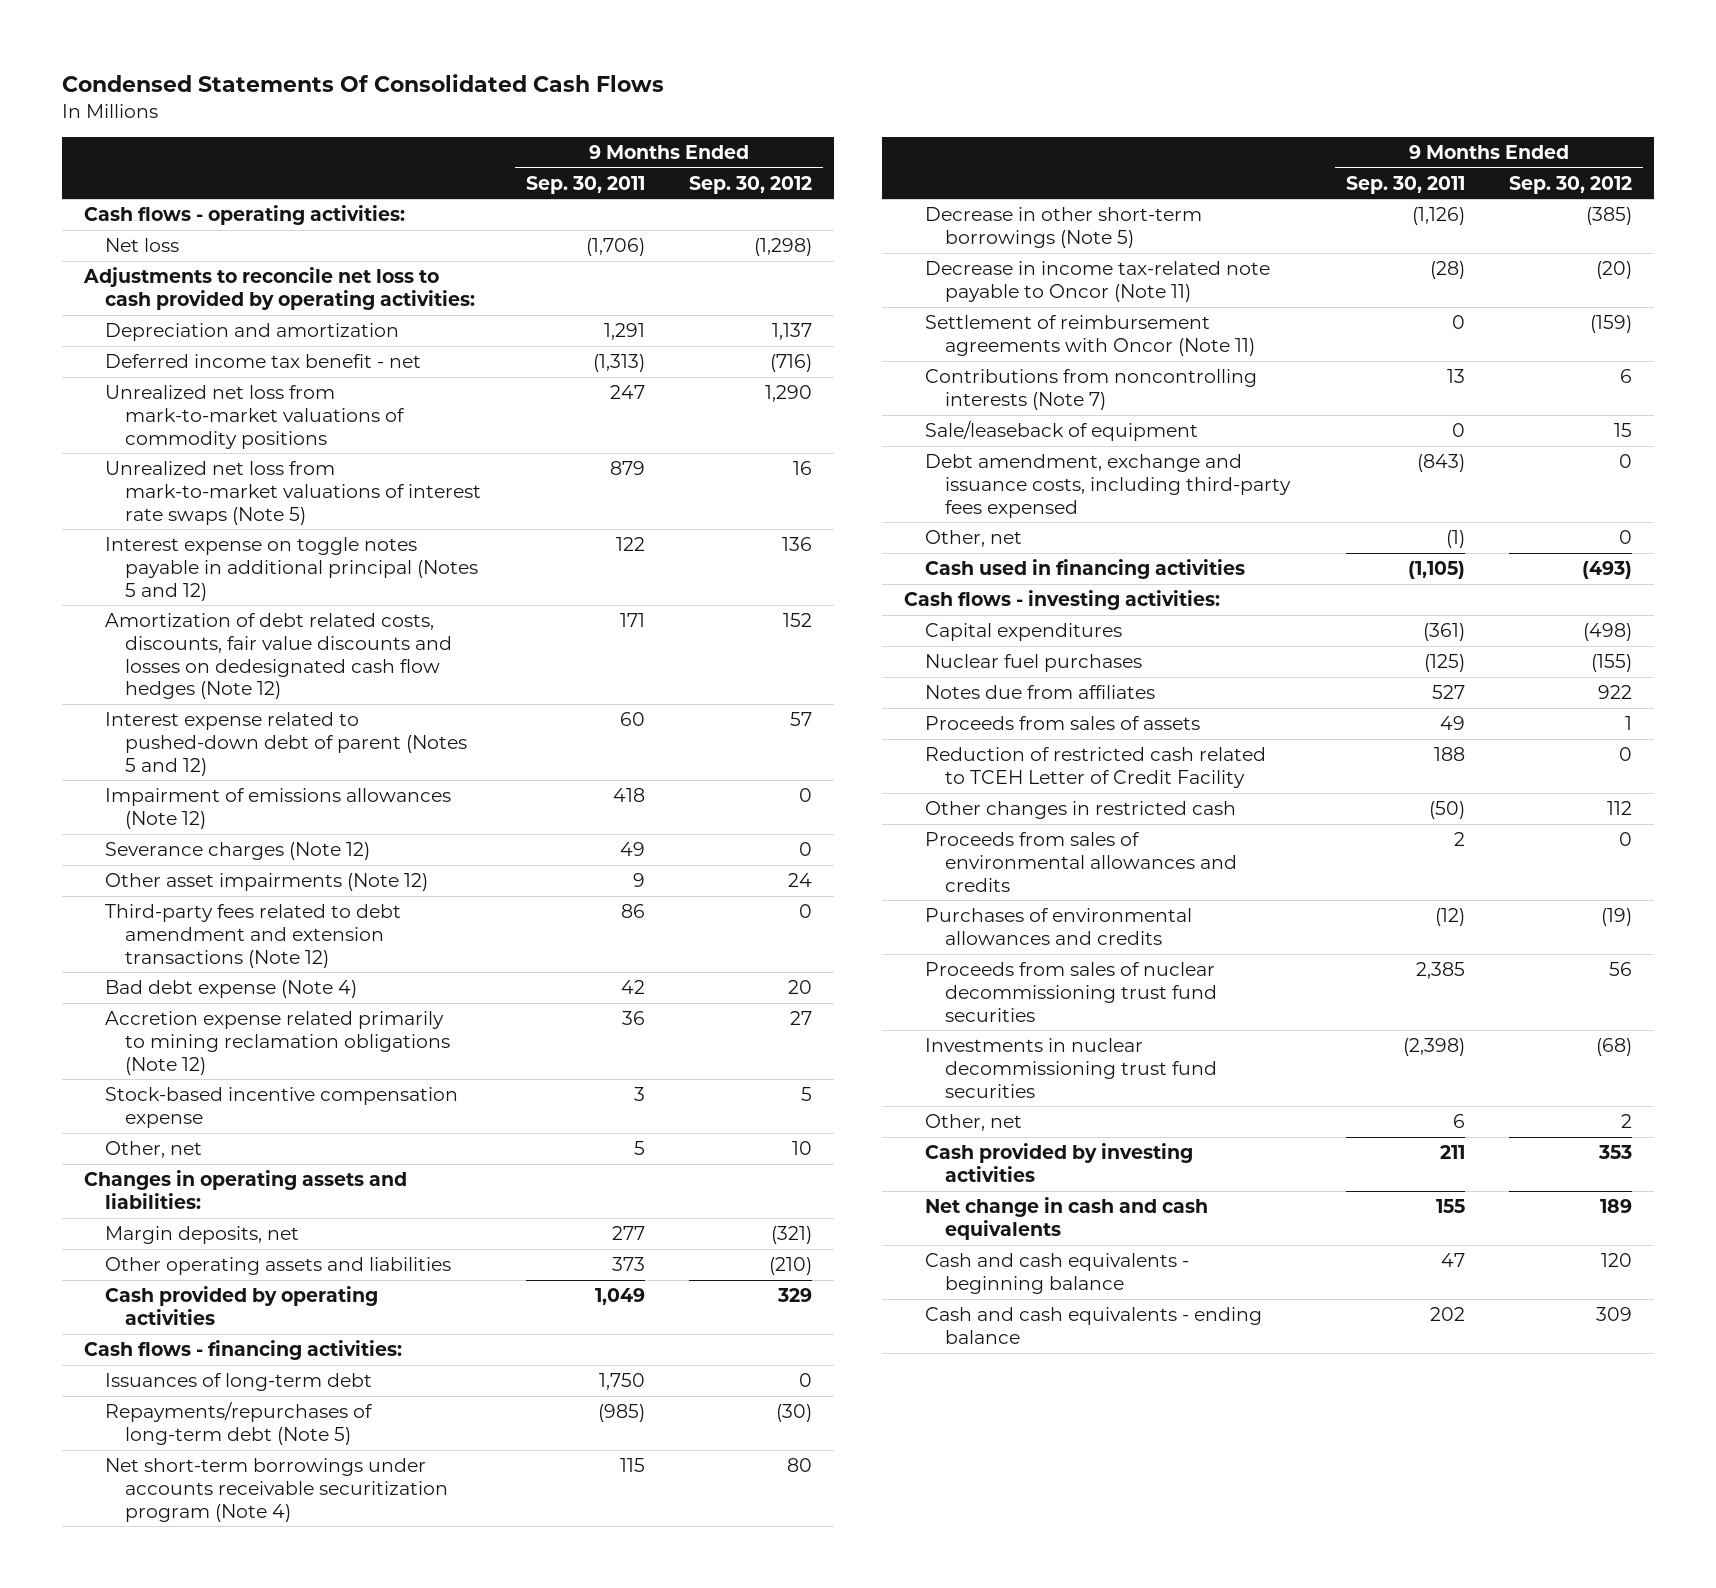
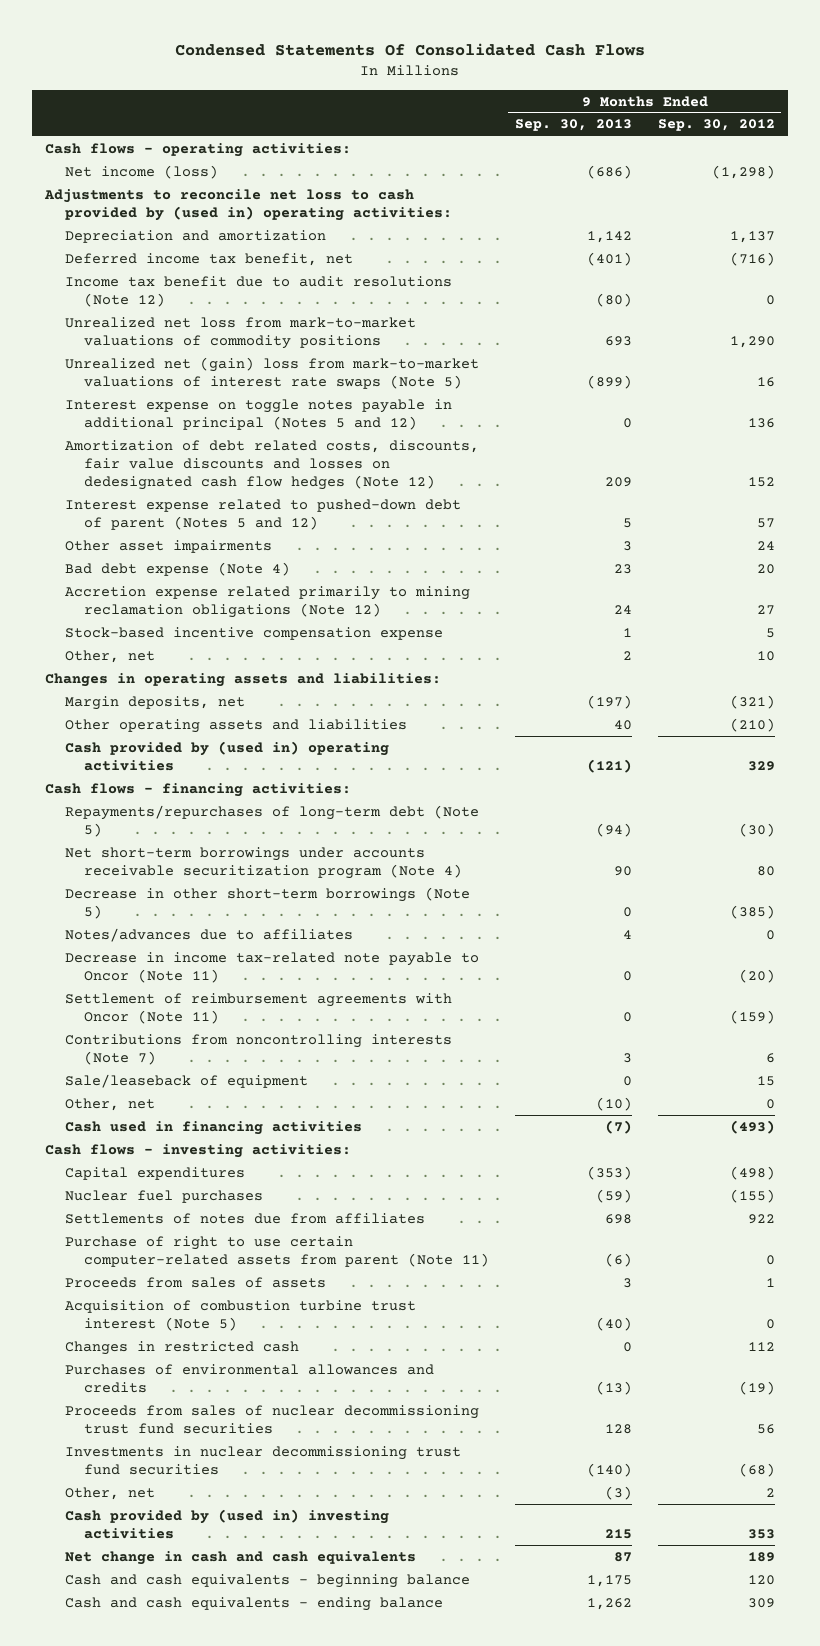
[525,175,645,194] Sep. 30, 2011 -> none
none -> [514,119,632,132] Sep. 30, 2013
[104,238,179,253] Net loss -> [64,164,218,179] Net income (loss)
[83,267,475,310] Adjustments to reconcile net loss to cash provided by operating activities: -> [43,188,452,222] Adjustments to reconcile net loss to cash provided by (used in) operating activities:
[104,354,421,369] Deferred income tax benefit - net -> [64,252,353,266] Deferred income tax benefit, net
none -> [64,275,452,308] Income tax benefit due to audit resolutions (Note 12)
[104,461,482,525] Unrealized net loss from mark-to-market valuations of interest rate swaps (Note 5) -> [64,356,479,390] Unrealized net (gain) loss from mark-to-market valuations of interest rate swaps (Note 5)
[104,788,451,829] Impairment of emissions allowances (Note 12) -> none
[104,842,370,861] Severance charges (Note 12) -> none
[104,904,401,968] Third-party fees related to debt amendment and extension transactions (Note 12) -> none
[104,873,428,892] Other asset impairments (Note 12) -> [64,539,272,553] Other asset impairments
[104,1286,378,1325] Cash provided by operating activities -> [64,740,389,772] Cash provided by (used in) operating activities
[104,1373,372,1392] Issuances of long-term debt -> none
none -> [64,927,353,942] Notes/advances due to affiliates
[924,454,1292,518] Debt amendment, exchange and issuance costs, including third-party fees expensed -> none
[924,685,1155,700] Notes due from affiliates -> [64,1212,425,1224] Settlements of notes due from affiliates
none -> [64,1235,490,1268] Purchase of right to use certain computer-related assets from parent (Note 11)
[924,747,1266,788] Reduction of restricted cash related to TCEH Letter of Credit Facility -> none
[924,832,1238,892] Proceeds from sales of environmental allowances and credits -> none
none -> [64,1299,416,1332] Acquisition of combustion turbine trust interest (Note 5)
[924,801,1236,820] Other changes in restricted cash -> [64,1340,299,1355] Changes in restricted cash
[924,1143,1193,1182] Cash provided by investing activities -> [64,1508,389,1540] Cash provided by (used in) investing activities

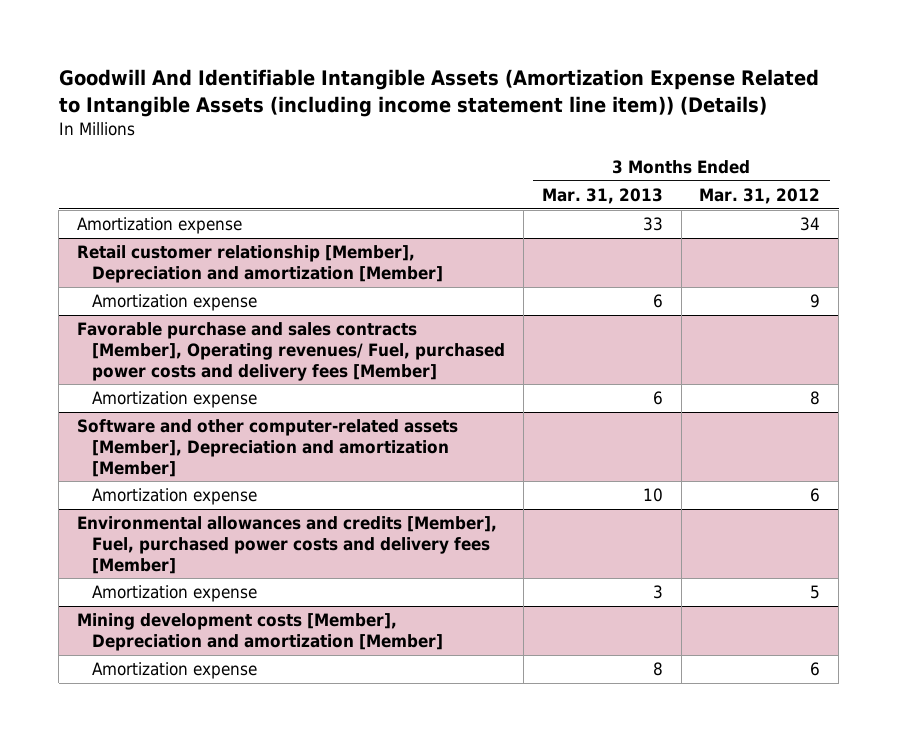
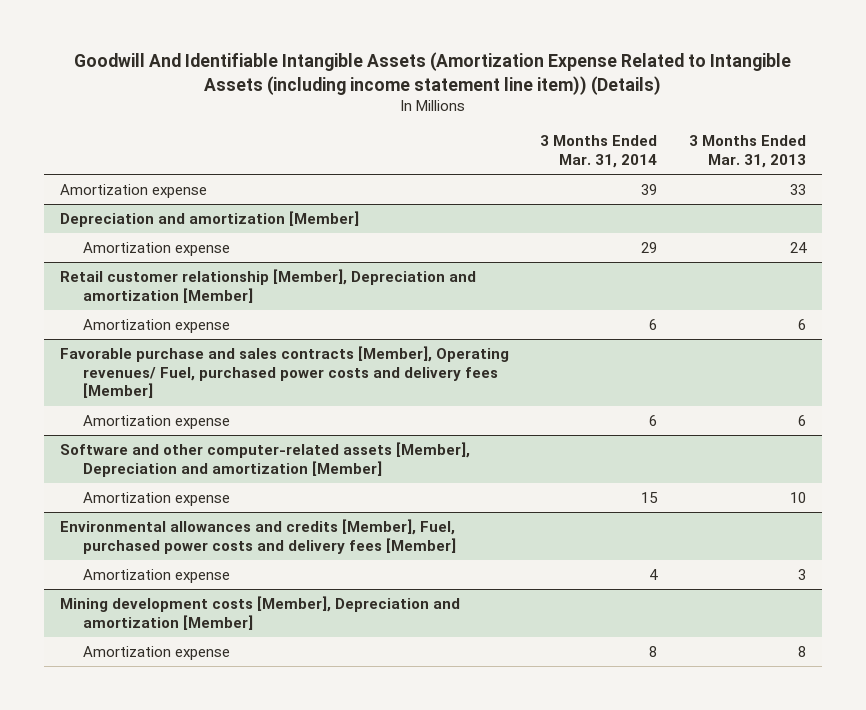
[699,187,821,204] Mar. 31, 2012 -> none
none -> [540,135,658,169] 3 Months Ended Mar. 31, 2014
none -> [59,211,359,228] Depreciation and amortization [Member]
none -> [83,242,231,257] Amortization expense

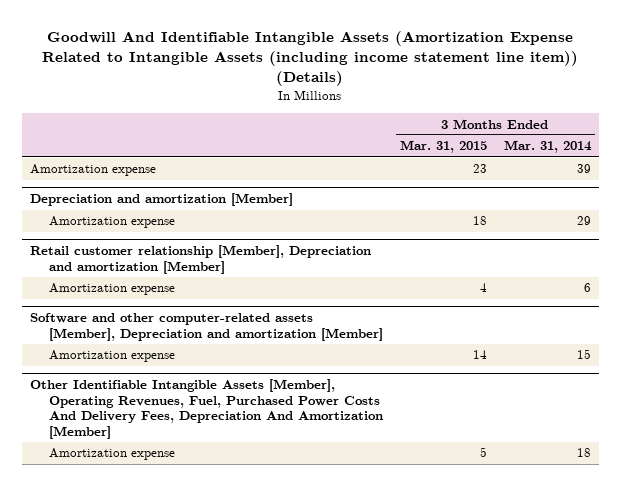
[688,135,806,169] 3 Months Ended Mar. 31, 2013 -> none
none -> [399,140,487,154] Mar. 31, 2015
[59,346,509,399] Favorable purchase and sales contracts [Member], Operating revenues/ Fuel, purchased power costs and delivery fees [Member] -> none
[83,415,231,430] Amortization expense -> none
[59,519,457,554] Environmental allowances and credits [Member], Fuel, purchased power costs and delivery fees [Member] -> none
[59,596,460,630] Mining development costs [Member], Depreciation and amortization [Member] -> none
[83,646,231,661] Amortization expense -> none
none -> [29,379,384,439] Other Identifiable Intangible Assets [Member], Operating Revenues, Fuel, Purchased Power Costs And Delivery Fees, Depreciation And Amortization [Member]
[649,569,659,581] 4 -> [576,448,591,458] 18

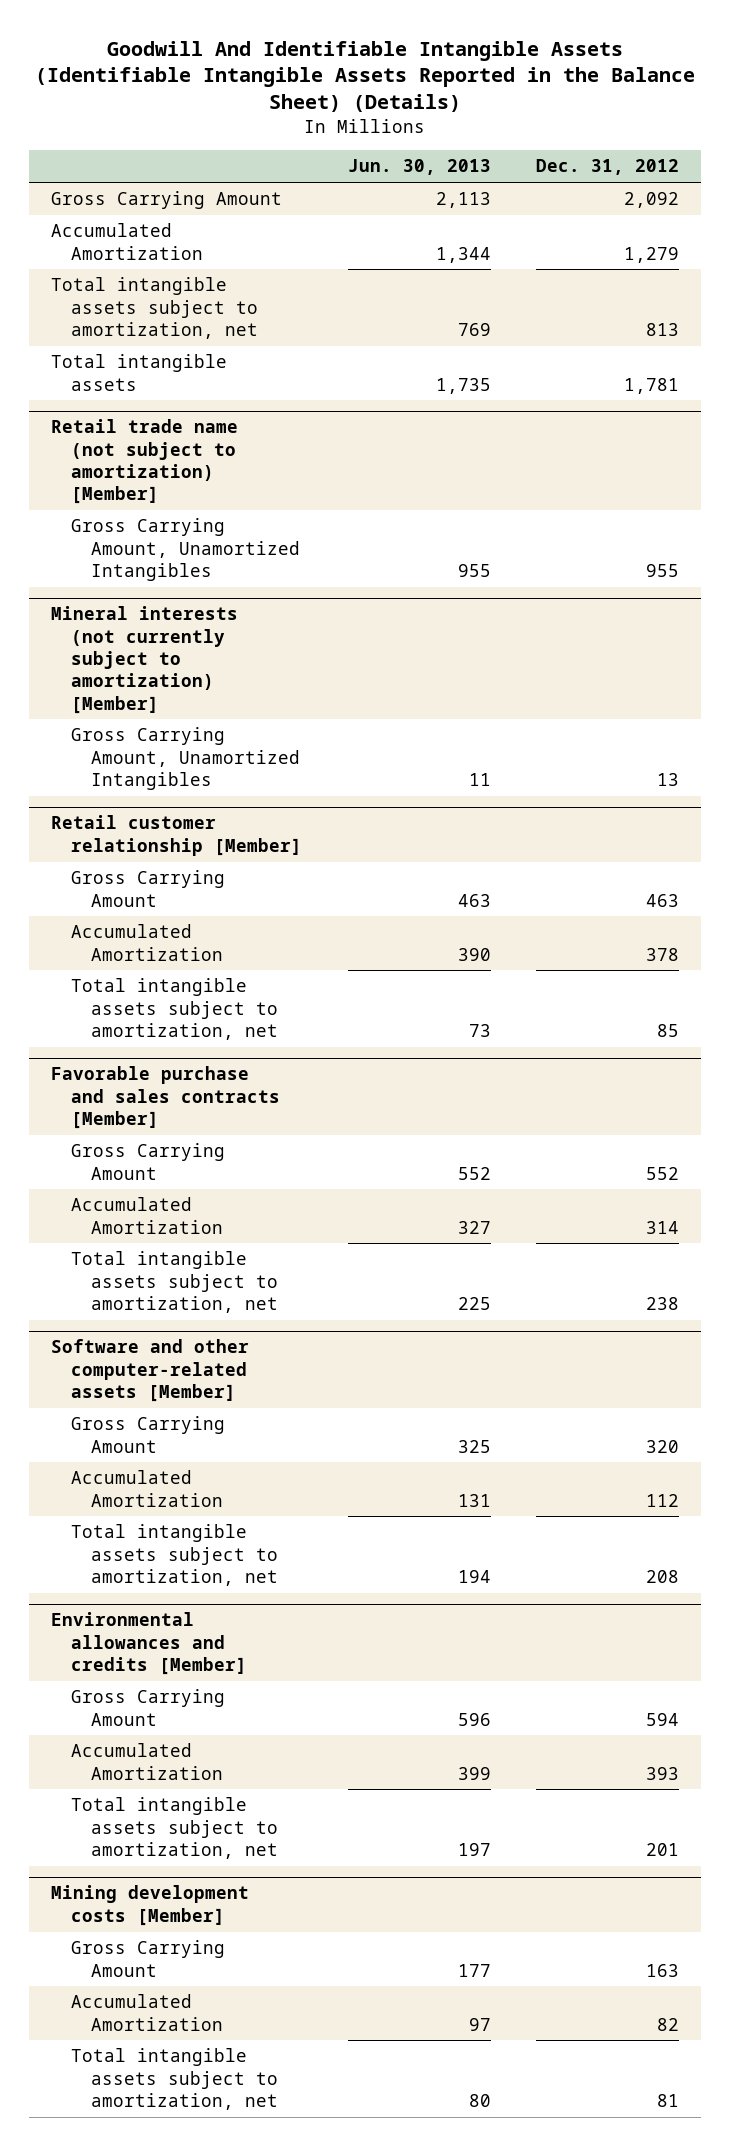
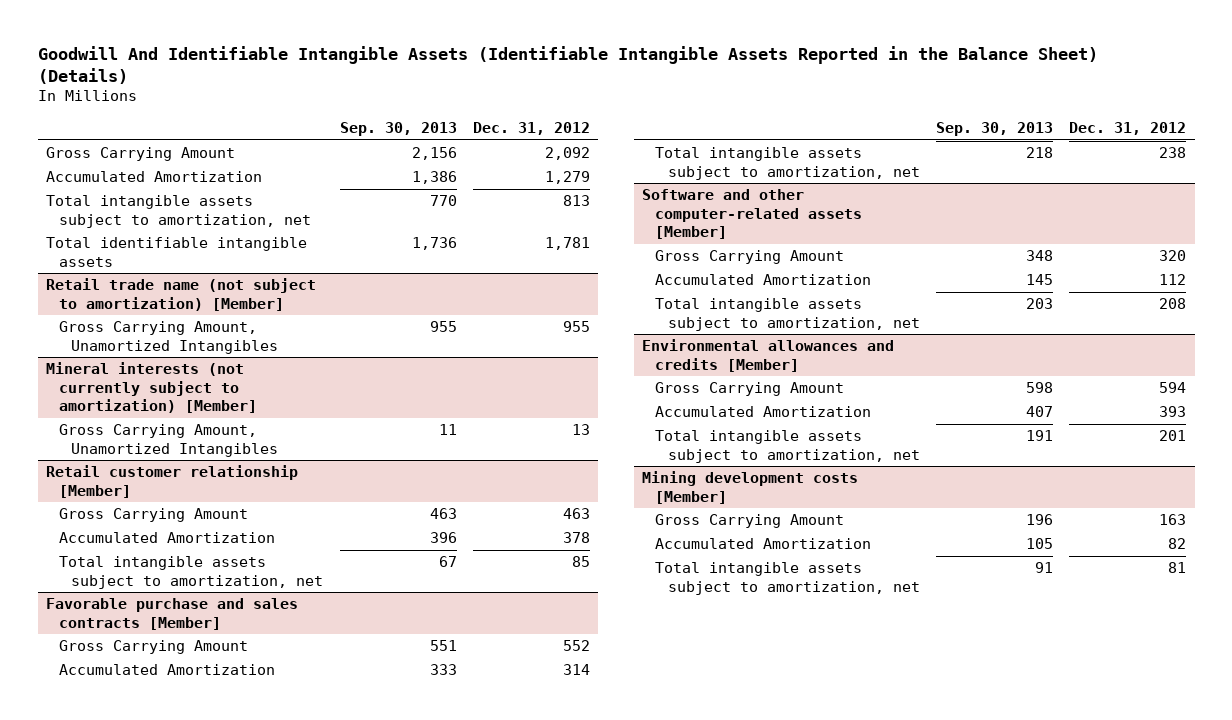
[347,159,491,176] Jun. 30, 2013 -> none
none -> [339,122,457,137] Sep. 30, 2013
[51,354,228,391] Total intangible assets -> [45,237,307,267] Total identifiable intangible assets

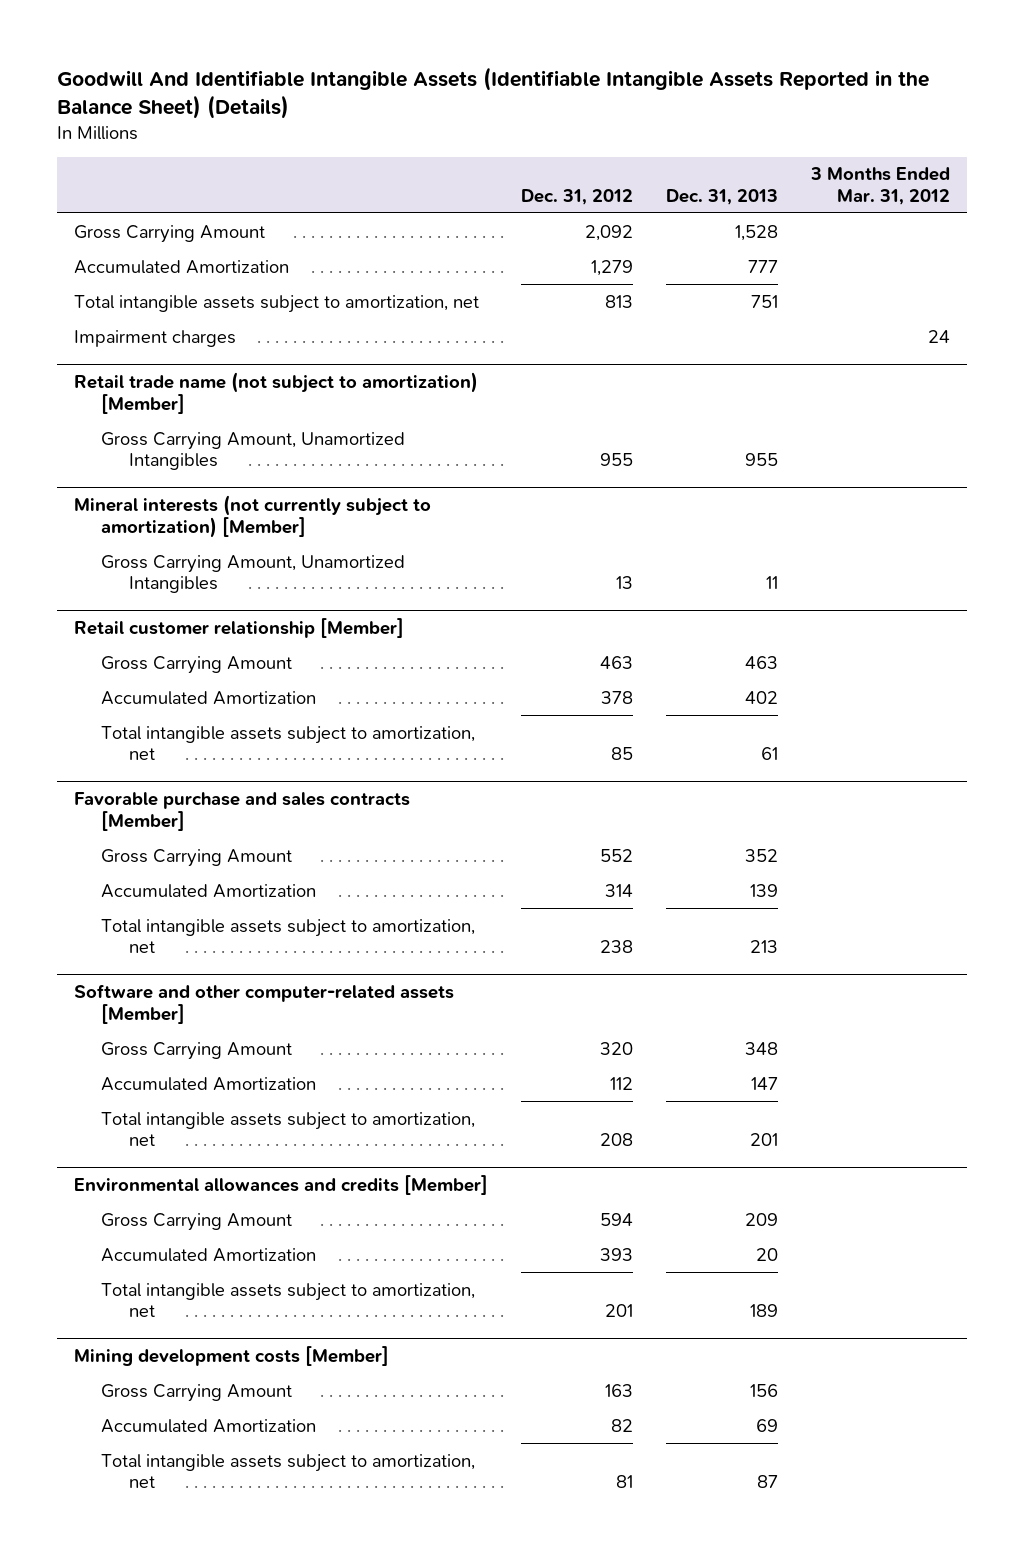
[339,122,457,137] Sep. 30, 2013 -> none
none -> [666,188,779,205] Dec. 31, 2013
none -> [810,167,951,205] 3 Months Ended Mar. 31, 2012
[45,237,307,267] Total identifiable intangible assets -> none
none -> [73,329,236,347] Impairment charges

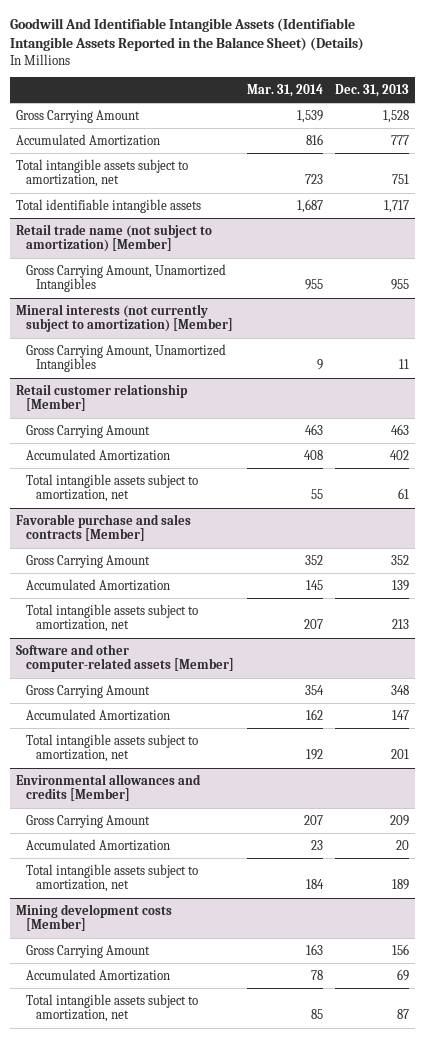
[520,188,633,205] Dec. 31, 2012 -> none
[810,167,951,205] 3 Months Ended Mar. 31, 2012 -> none
none -> [246,84,323,98] Mar. 31, 2014
[73,329,236,347] Impairment charges -> none
none -> [16,198,202,213] Total identifiable intangible assets

